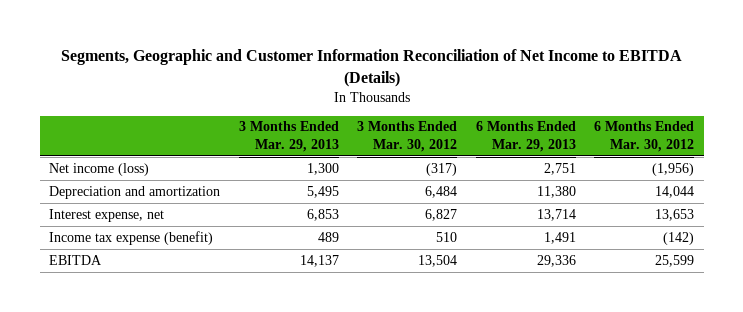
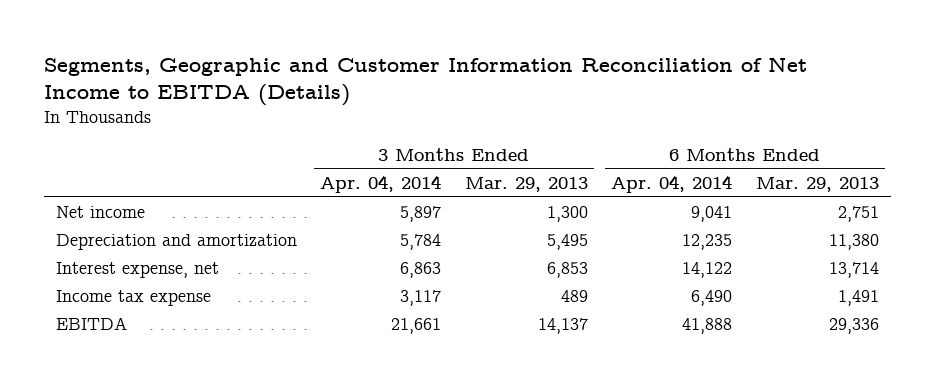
[357,121,458,152] 3 Months Ended Mar. 30, 2012 -> none
[594,121,695,152] 6 Months Ended Mar. 30, 2012 -> none
none -> [320,174,442,193] Apr. 04, 2014
none -> [611,174,733,193] Apr. 04, 2014
[49,162,150,176] Net income (loss) -> [55,206,145,219] Net income
[49,230,214,245] Income tax expense (benefit) -> [55,290,211,307] Income tax expense

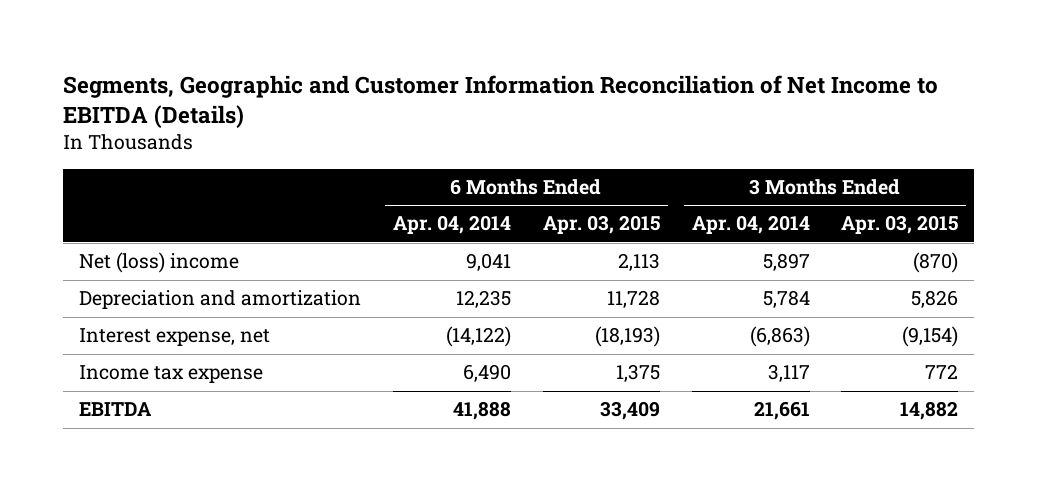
[464,176,588,192] Mar. 29, 2013 -> none
[755,176,879,192] Mar. 29, 2013 -> none
none -> [542,215,660,235] Apr. 03, 2015
none -> [841,215,959,235] Apr. 03, 2015
[55,206,145,219] Net income -> [78,252,239,274] Net (loss) income
[400,262,442,279] 6,863 -> [749,326,810,348] (6,863)
[682,262,733,279] 14,122 -> [445,326,511,348] (14,122)

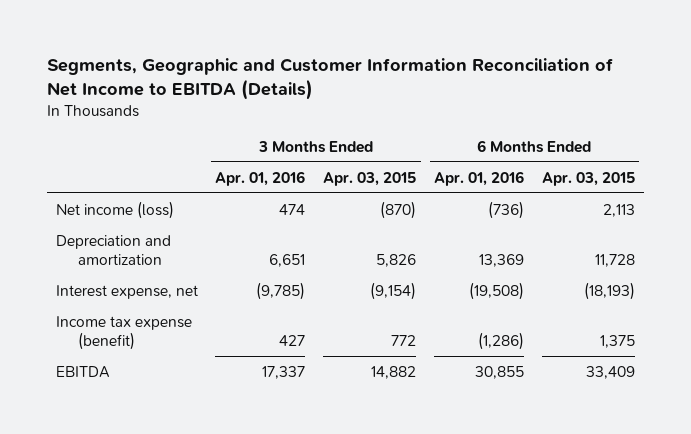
[392,215,511,235] Apr. 04, 2014 -> none
[691,215,810,235] Apr. 04, 2014 -> none
none -> [215,170,306,186] Apr. 01, 2016
none -> [434,170,525,186] Apr. 01, 2016
[78,252,239,274] Net (loss) income -> [55,200,174,219] Net income (loss)
[78,365,263,384] Income tax expense -> [55,315,192,350] Income tax expense (benefit)

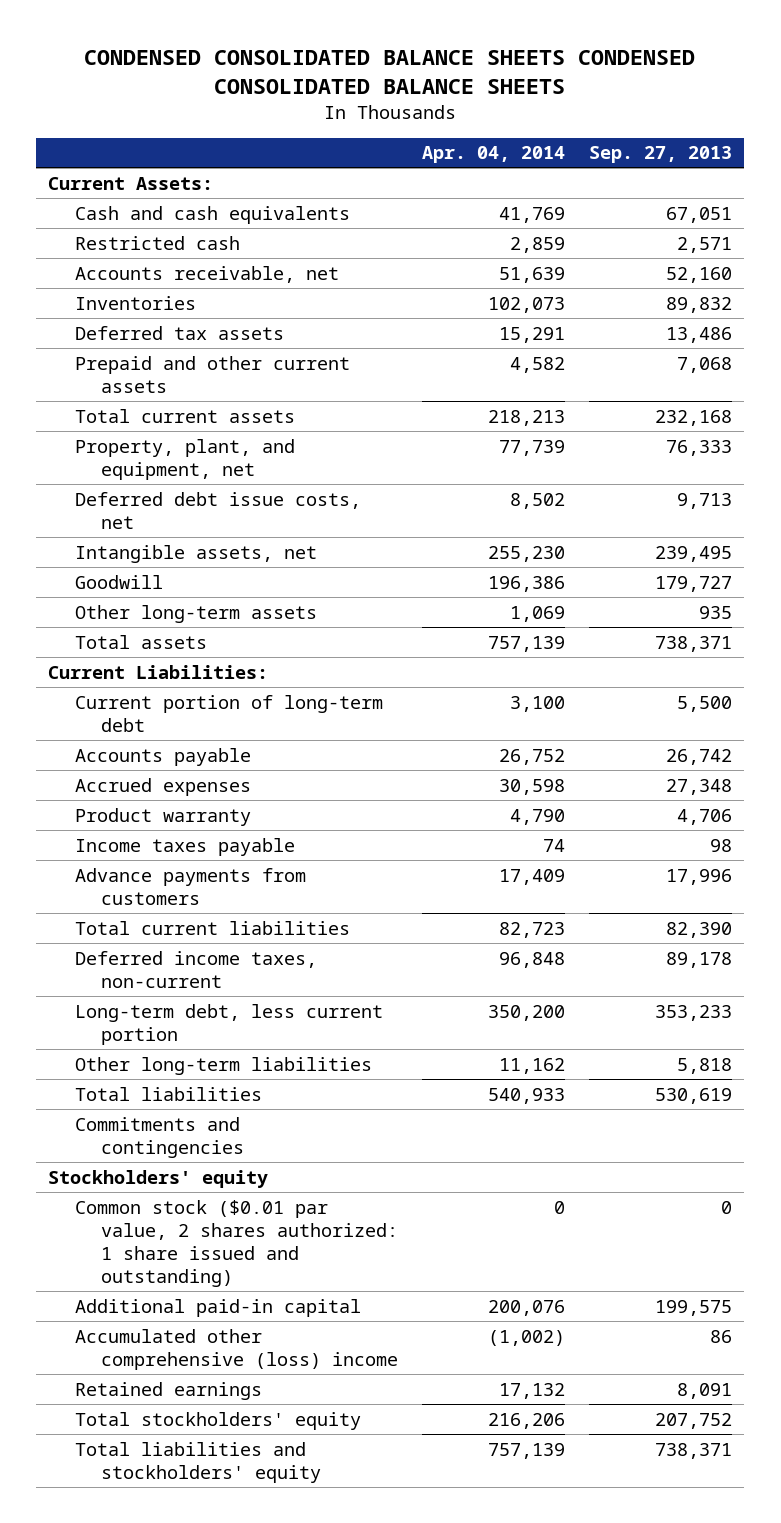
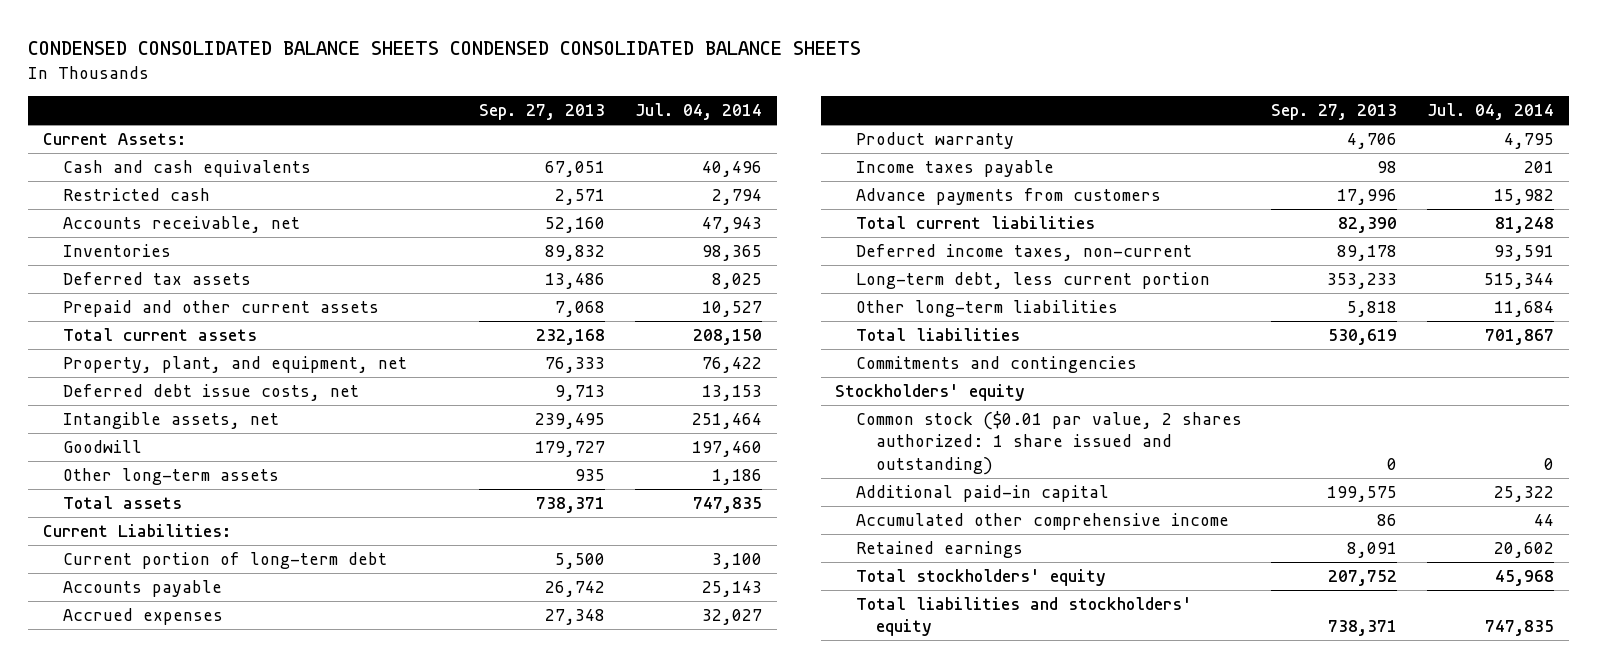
[422,146,566,164] Apr. 04, 2014 -> none
none -> [634,103,762,121] Jul. 04, 2014
[74,1328,398,1370] Accumulated other comprehensive (loss) income -> [855,513,1229,531] Accumulated other comprehensive income

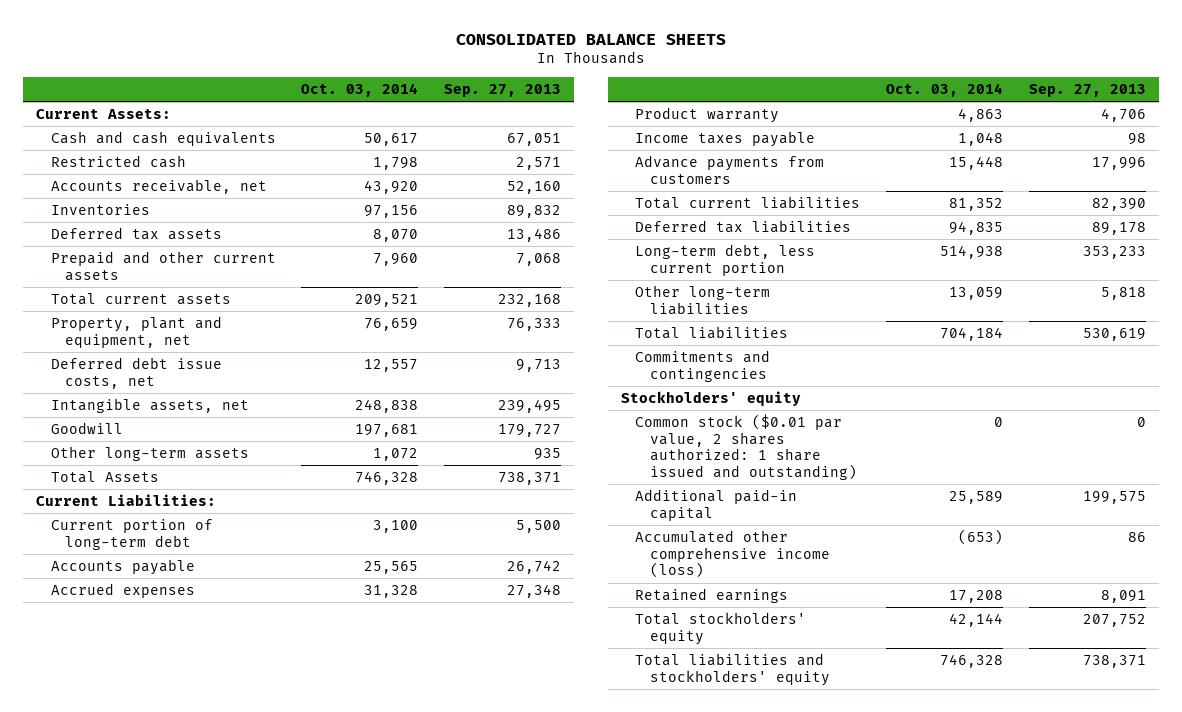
[28,41,862,56] CONDENSED CONSOLIDATED BALANCE SHEETS CONDENSED CONSOLIDATED BALANCE SHEETS -> [455,33,726,45] CONSOLIDATED BALANCE SHEETS
[634,103,762,121] Jul. 04, 2014 -> none
none -> [301,82,419,97] Oct. 03, 2014
[63,356,408,374] Property, plant, and equipment, net -> [50,315,222,348] Property, plant and equipment, net
[63,496,183,510] Total assets -> [50,470,159,483] Total Assets
[855,244,1192,262] Deferred income taxes, non-current -> [635,219,852,233] Deferred tax liabilities
[855,513,1229,531] Accumulated other comprehensive income -> [635,529,830,579] Accumulated other comprehensive income (loss)

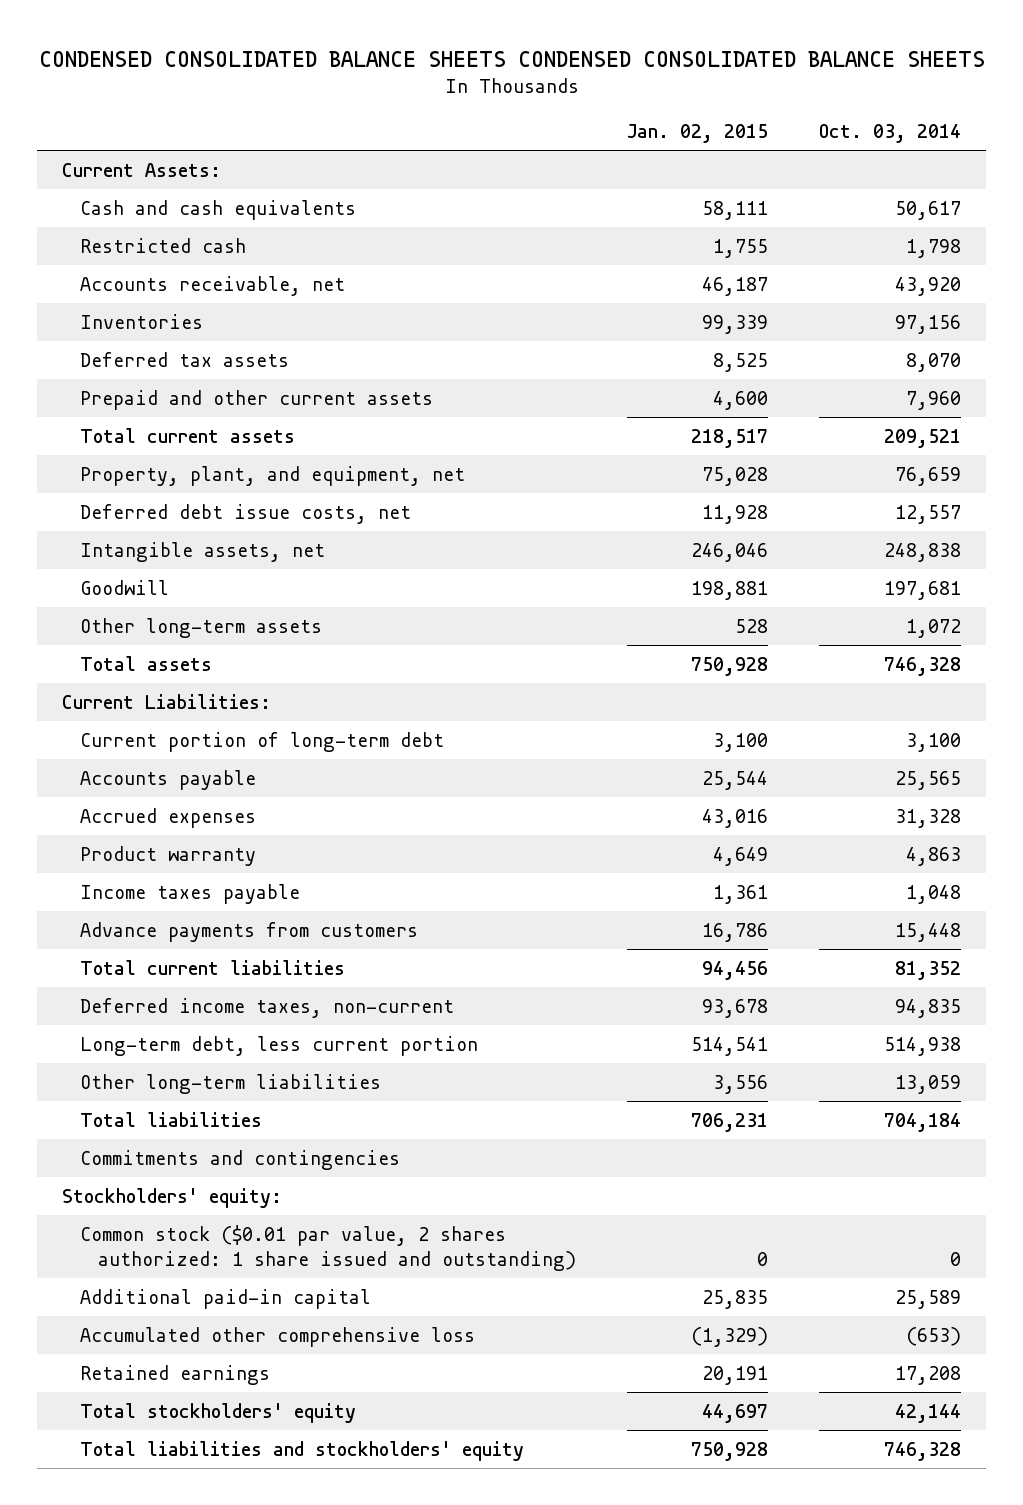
[455,33,726,45] CONSOLIDATED BALANCE SHEETS -> [38,50,985,67] CONDENSED CONSOLIDATED BALANCE SHEETS CONDENSED CONSOLIDATED BALANCE SHEETS
[443,83,561,97] Sep. 27, 2013 -> none
none -> [626,123,768,143] Jan. 02, 2015
[50,315,222,348] Property, plant and equipment, net -> [80,465,466,486] Property, plant, and equipment, net
[50,470,159,483] Total Assets -> [80,655,213,671] Total assets
[635,219,852,233] Deferred tax liabilities -> [80,997,455,1018] Deferred income taxes, non-current
[621,390,802,406] Stockholders' equity -> [62,1187,283,1208] Stockholders' equity:
[635,529,830,579] Accumulated other comprehensive income (loss) -> [80,1326,476,1347] Accumulated other comprehensive loss

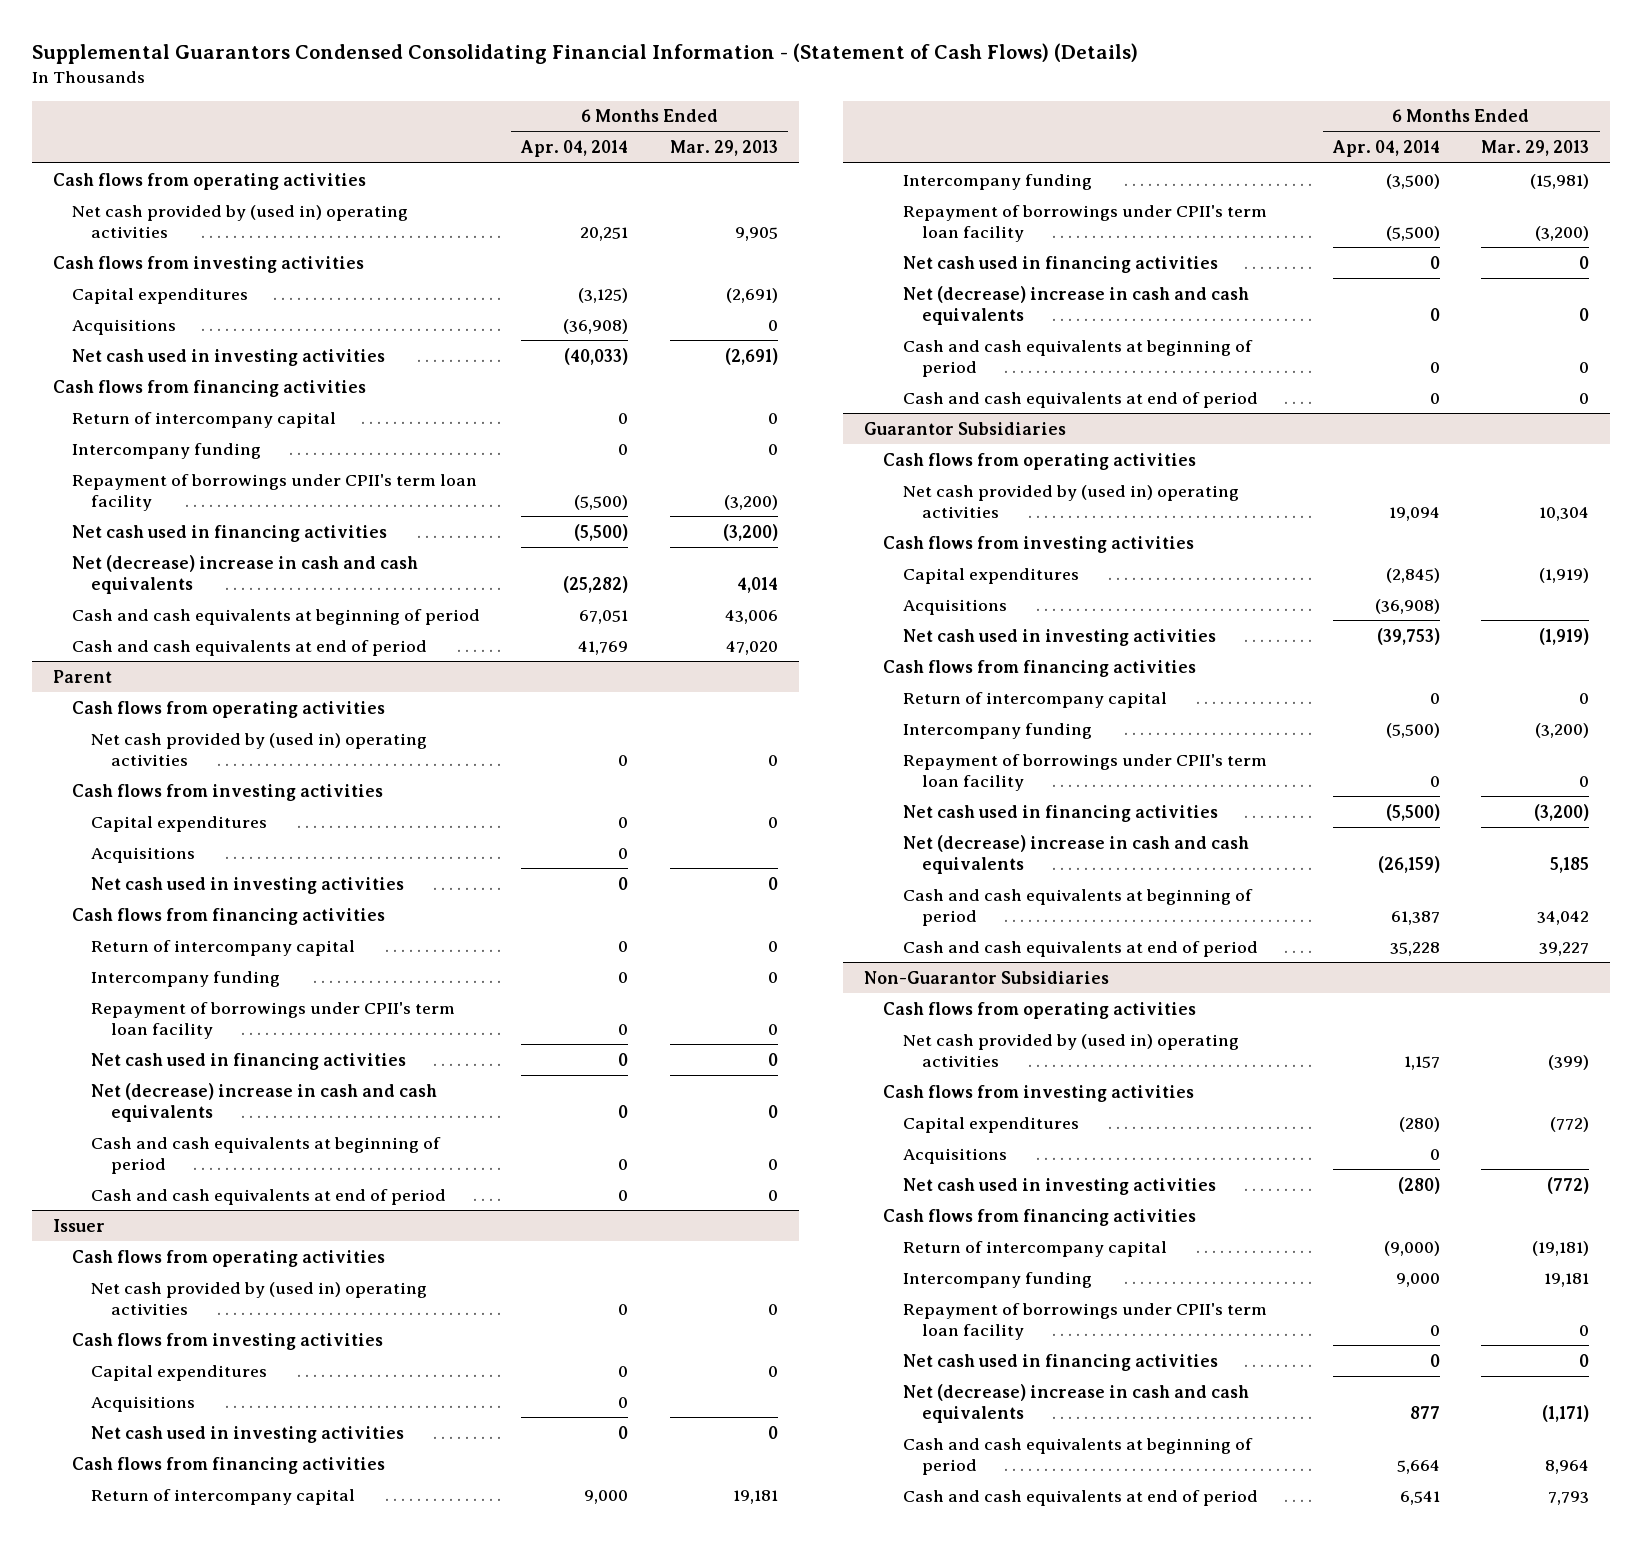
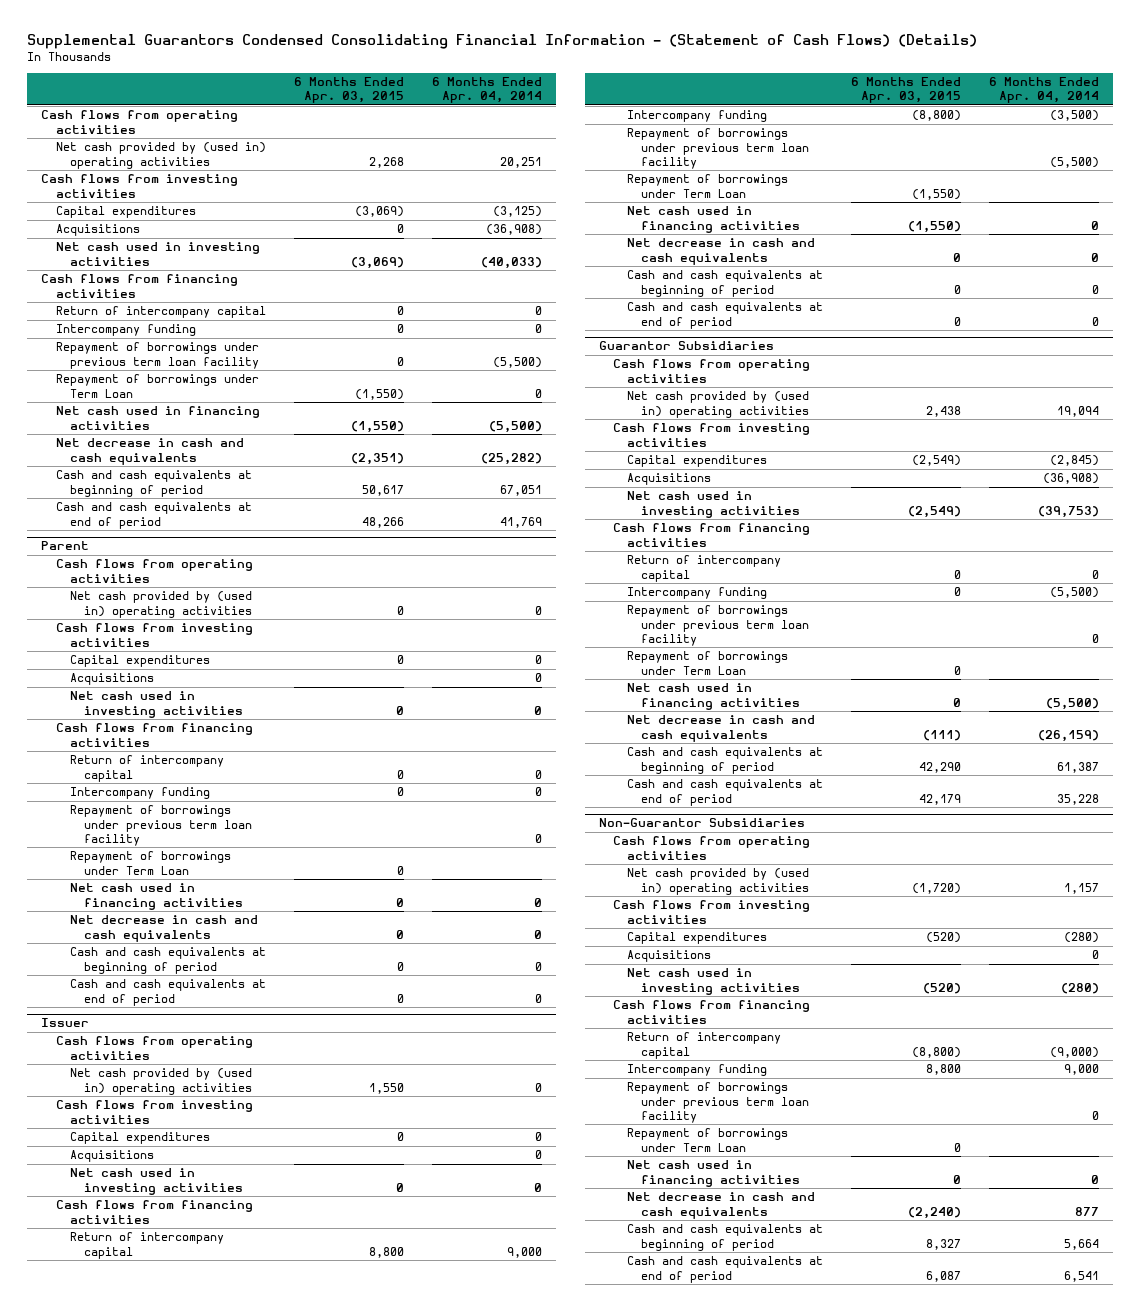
[670,140,779,157] Mar. 29, 2013 -> none
none -> [293,76,404,104] 6 Months Ended Apr. 03, 2015
[71,473,477,511] Repayment of borrowings under CPII's term loan facility -> [55,342,259,369] Repayment of borrowings under previous term loan facility
none -> [55,374,259,398] Repayment of borrowings under Term Loan
[71,554,418,594] Net (decrease) increase in cash and cash equivalents -> [55,438,244,465] Net decrease in cash and cash equivalents
[91,1001,456,1039] Repayment of borrowings under CPII's term loan facility -> [69,805,252,846] Repayment of borrowings under previous term loan facility
none -> [69,851,231,875] Repayment of borrowings under Term Loan
[91,1082,438,1122] Net (decrease) increase in cash and cash equivalents -> [69,915,258,942] Net decrease in cash and cash equivalents
[902,204,1267,242] Repayment of borrowings under CPII's term loan facility -> [627,128,810,169] Repayment of borrowings under previous term loan facility
none -> [627,174,789,198] Repayment of borrowings under Term Loan
[902,285,1249,325] Net (decrease) increase in cash and cash equivalents -> [627,238,816,265] Net decrease in cash and cash equivalents
[902,753,1267,791] Repayment of borrowings under CPII's term loan facility -> [627,605,810,646] Repayment of borrowings under previous term loan facility
none -> [627,651,789,675] Repayment of borrowings under Term Loan
[902,834,1249,874] Net (decrease) increase in cash and cash equivalents -> [627,715,816,742] Net decrease in cash and cash equivalents
[902,1302,1267,1340] Repayment of borrowings under CPII's term loan facility -> [627,1082,810,1123] Repayment of borrowings under previous term loan facility
none -> [627,1128,789,1152] Repayment of borrowings under Term Loan
[902,1383,1249,1423] Net (decrease) increase in cash and cash equivalents -> [627,1192,816,1219] Net decrease in cash and cash equivalents

